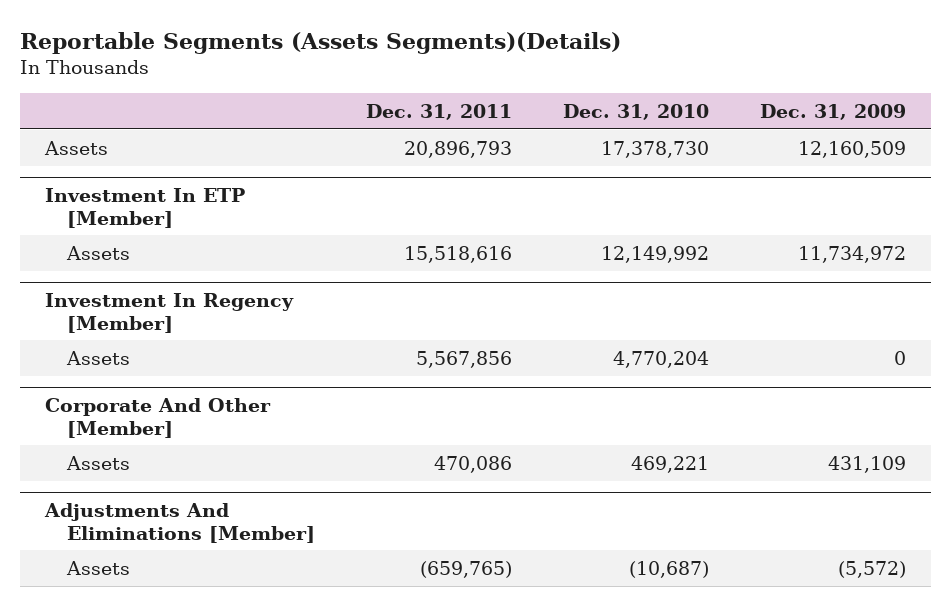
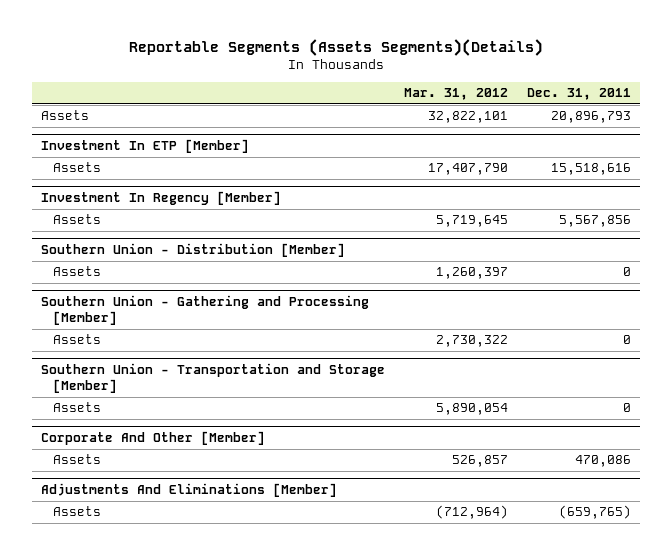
[562,103,709,120] Dec. 31, 2010 -> none
[759,103,906,120] Dec. 31, 2009 -> none
none -> [404,88,509,101] Mar. 31, 2012
none -> [41,243,346,258] Southern Union - Distribution [Member]
none -> [52,266,101,277] Assets
none -> [41,295,370,326] Southern Union - Gathering and Processing [Member]
none -> [52,334,101,345] Assets
none -> [41,363,386,394] Southern Union - Transportation and Storage [Member]
none -> [52,402,101,413] Assets

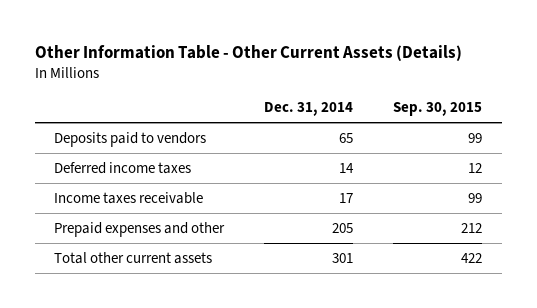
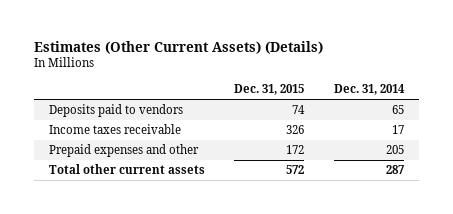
[34,44,462,61] Other Information Table - Other Current Assets (Details) -> [33,40,323,54] Estimates (Other Current Assets) (Details)
[393,102,483,117] Sep. 30, 2015 -> none
none -> [234,84,305,96] Dec. 31, 2015
[54,161,192,174] Deferred income taxes -> none
[332,252,354,263] 301 -> [385,165,405,175] 287

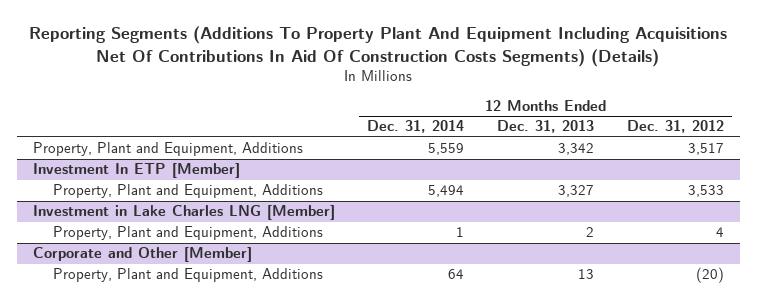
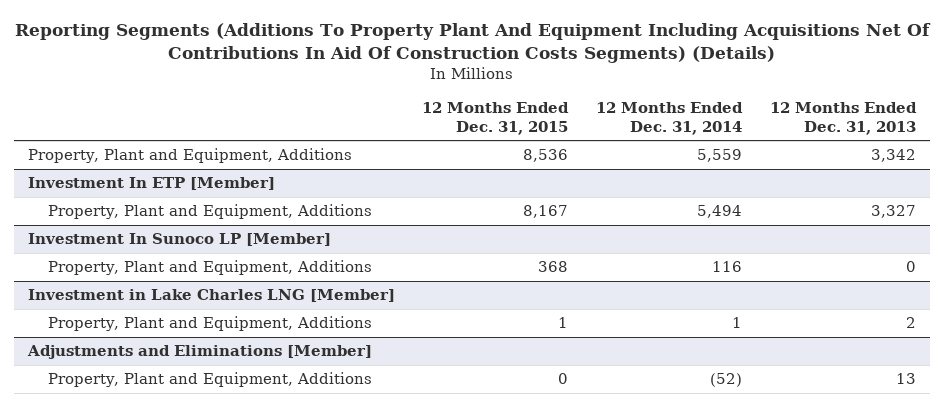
[626,120,724,134] Dec. 31, 2012 -> none
none -> [422,102,570,135] 12 Months Ended Dec. 31, 2015
none -> [27,233,331,247] Investment In Sunoco LP [Member]
none -> [47,260,372,276] Property, Plant and Equipment, Additions
[32,247,252,263] Corporate and Other [Member] -> none
none -> [26,345,372,360] Adjustments and Eliminations [Member]
[448,269,465,280] 64 -> [710,373,743,388] (52)

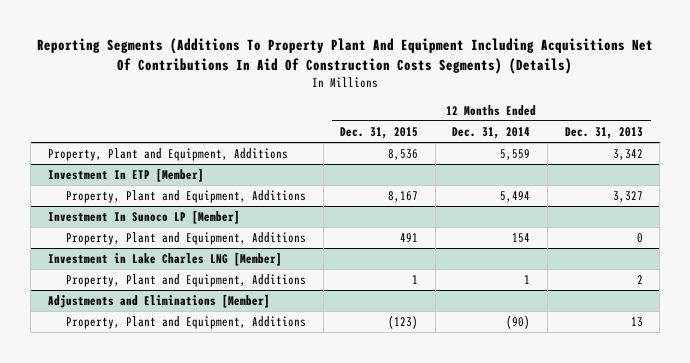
[538,261,569,273] 368 -> [400,233,419,243] 491
[712,261,743,273] 116 -> [512,233,531,244] 154
[558,373,569,385] 0 -> [388,315,419,330] (123)
[710,373,743,388] (52) -> [506,315,531,330] (90)

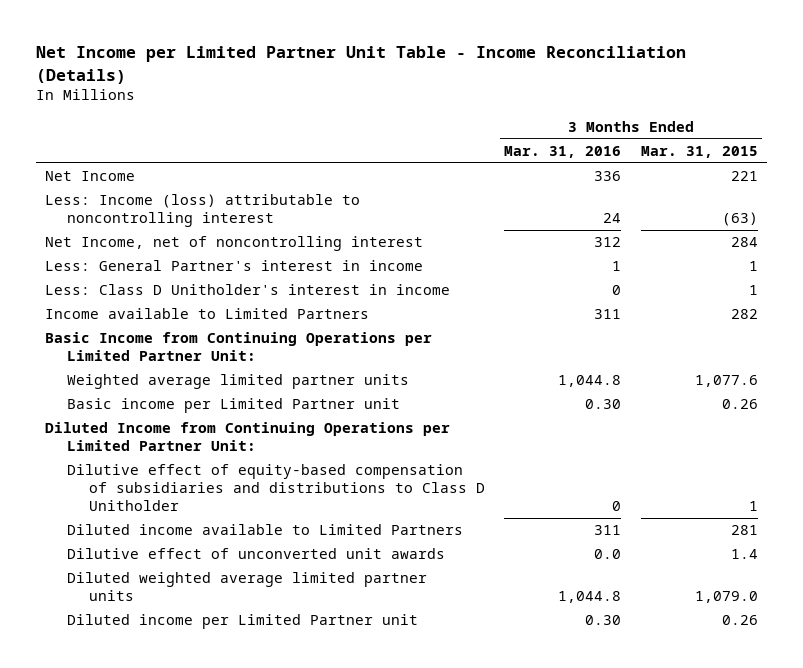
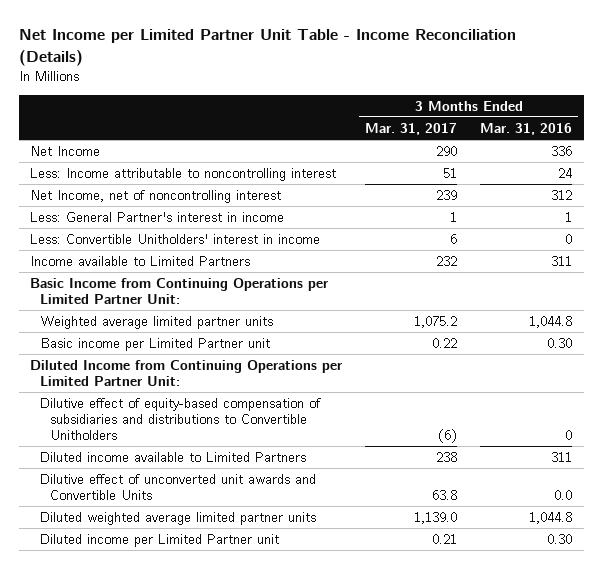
[640,146,758,159] Mar. 31, 2015 -> none
none -> [365,122,458,135] Mar. 31, 2017
[45,194,361,228] Less: Income (loss) attributable to noncontrolling interest -> [30,167,337,181] Less: Income attributable to noncontrolling interest
[45,284,451,296] Less: Class D Unitholder's interest in income -> [30,233,321,244] Less: Convertible Unitholders' interest in income
[67,464,486,512] Dilutive effect of equity-based compensation of subsidiaries and distributions to Class D Unitholder -> [40,397,322,441] Dilutive effect of equity-based compensation of subsidiaries and distributions to Convertible Unitholders
[67,548,446,560] Dilutive effect of unconverted unit awards -> [40,473,317,501] Dilutive effect of unconverted unit awards and Convertible Units

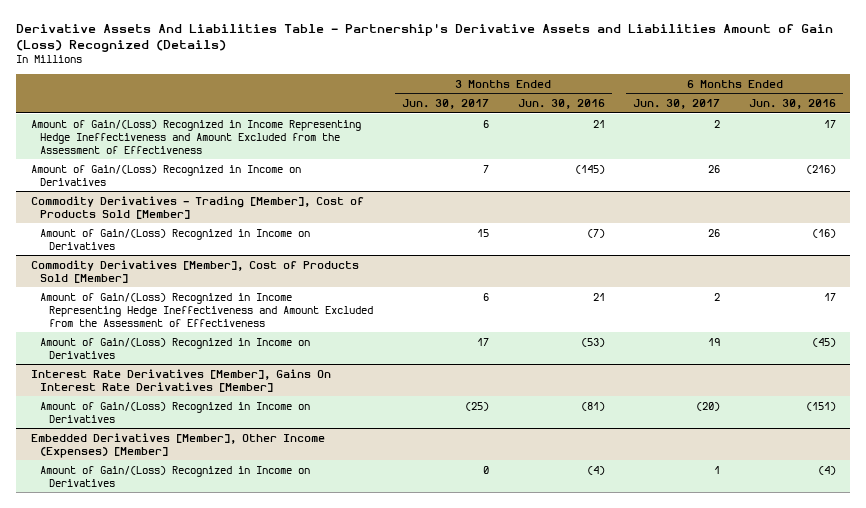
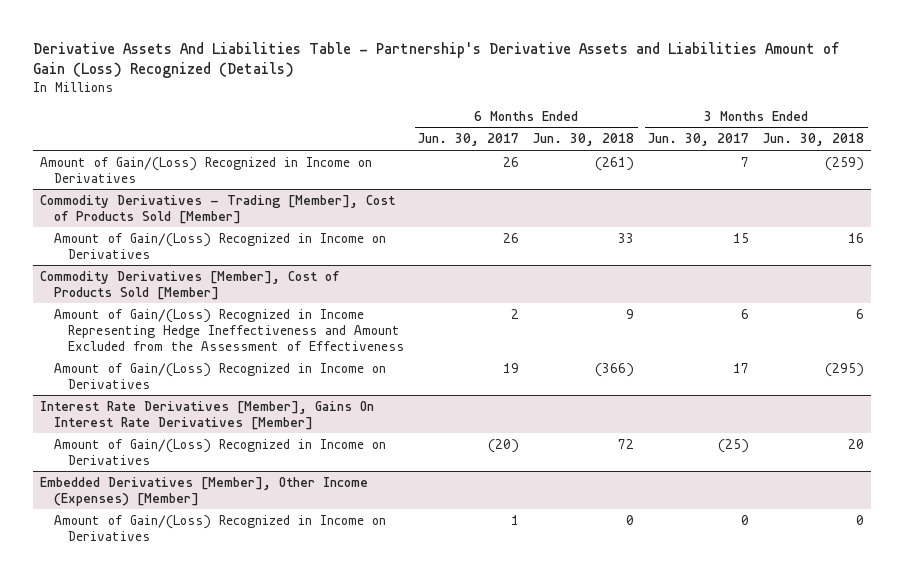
[517,99,605,110] Jun. 30, 2016 -> none
[748,99,836,110] Jun. 30, 2016 -> none
none -> [533,133,635,147] Jun. 30, 2018
none -> [763,133,865,147] Jun. 30, 2018
[30,119,361,154] Amount of Gain/(Loss) Recognized in Income Representing Hedge Ineffectiveness and Amount Excluded from the Assessment of Effectiveness -> none

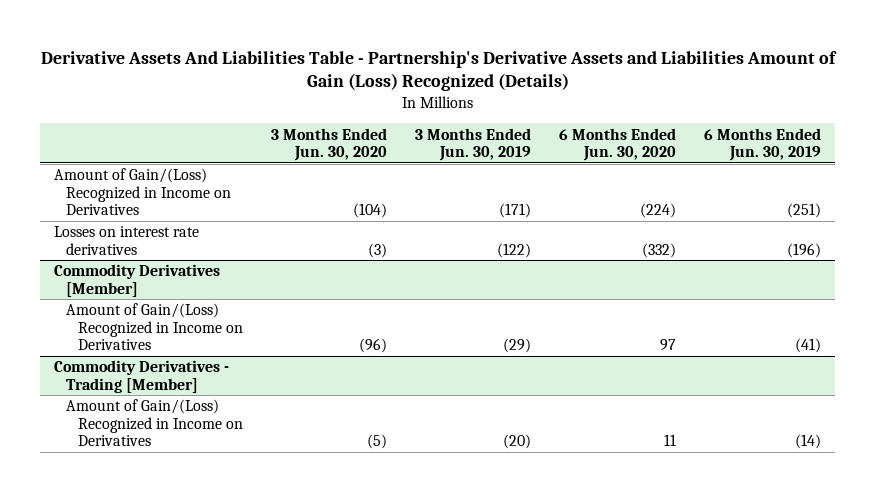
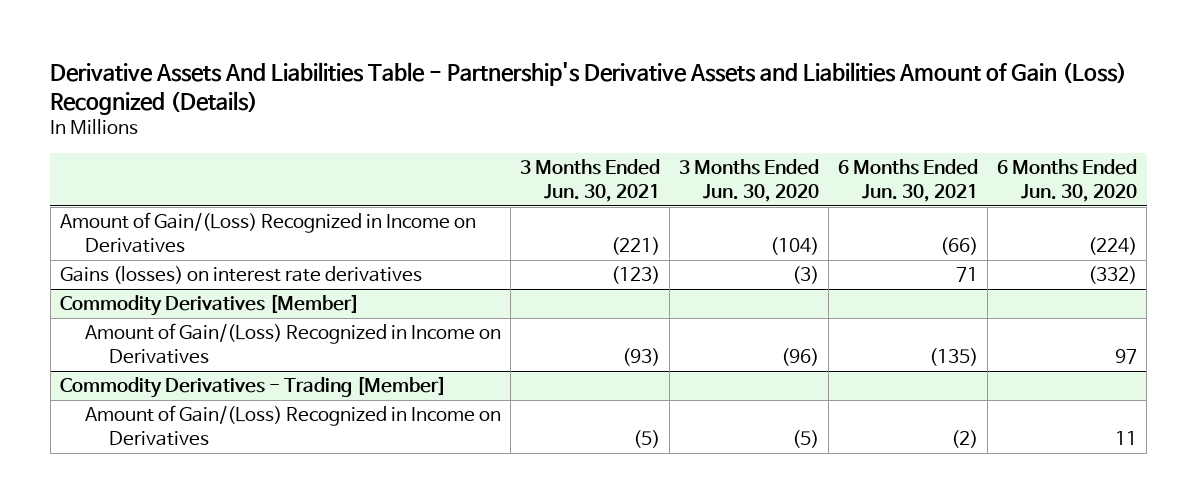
[415,127,532,162] 3 Months Ended Jun. 30, 2019 -> none
[704,127,822,162] 6 Months Ended Jun. 30, 2019 -> none
none -> [519,159,660,203] 3 Months Ended Jun. 30, 2021
none -> [837,159,978,203] 6 Months Ended Jun. 30, 2021
[53,226,199,255] Losses on interest rate derivatives -> [59,266,422,285] Gains (losses) on interest rate derivatives

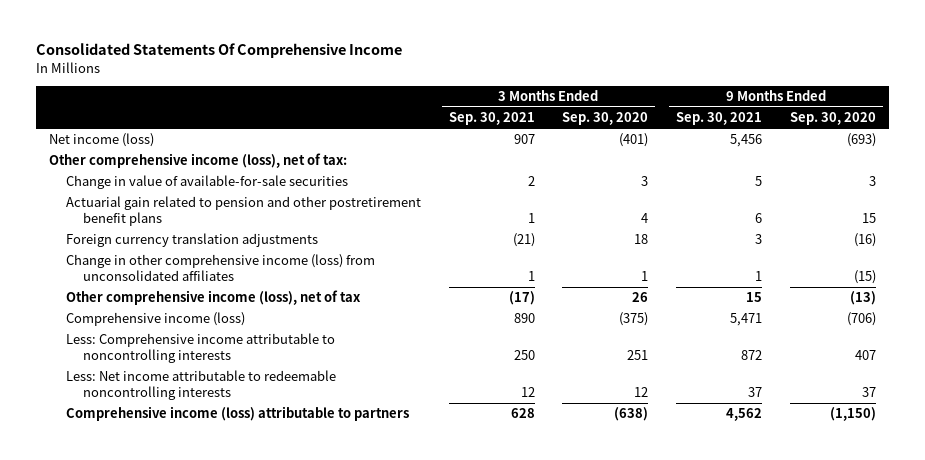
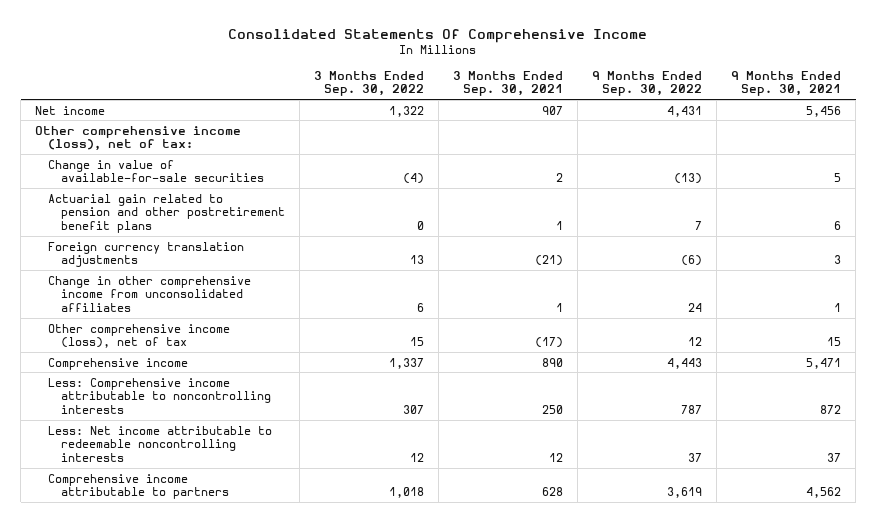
[562,112,649,126] Sep. 30, 2020 -> none
[789,112,876,126] Sep. 30, 2020 -> none
none -> [313,70,424,97] 3 Months Ended Sep. 30, 2022
none -> [592,70,703,97] 9 Months Ended Sep. 30, 2022
[49,133,155,148] Net income (loss) -> [35,105,106,115] Net income
[66,254,376,281] Change in other comprehensive income (loss) from unconsolidated affiliates -> [48,275,252,313] Change in other comprehensive income from unconsolidated affiliates
[66,312,246,327] Comprehensive income (loss) -> [48,357,189,370] Comprehensive income
[66,406,410,422] Comprehensive income (loss) attributable to partners -> [48,473,229,500] Comprehensive income attributable to partners

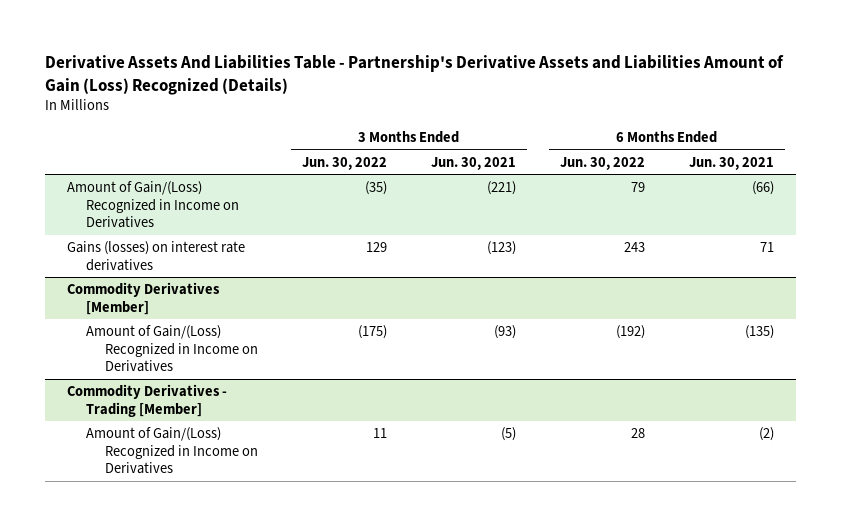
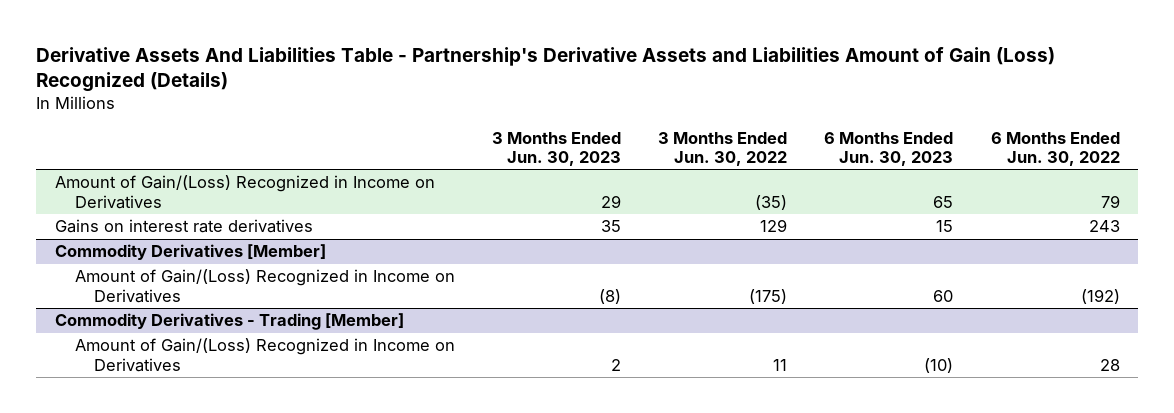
[430,156,516,170] Jun. 30, 2021 -> none
[688,156,774,170] Jun. 30, 2021 -> none
none -> [491,131,621,166] 3 Months Ended Jun. 30, 2023
none -> [824,131,954,166] 6 Months Ended Jun. 30, 2023
[67,241,246,271] Gains (losses) on interest rate derivatives -> [54,219,313,234] Gains on interest rate derivatives

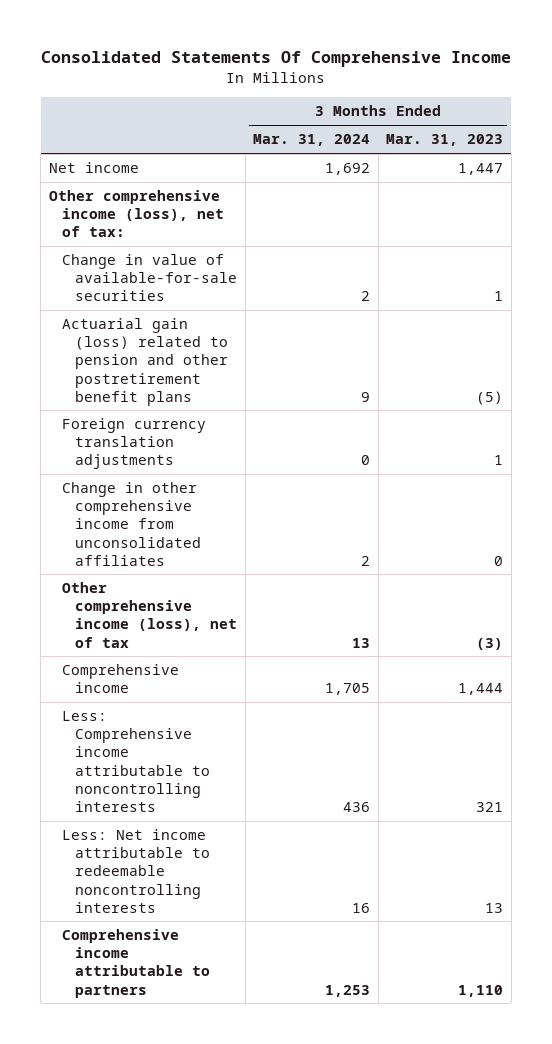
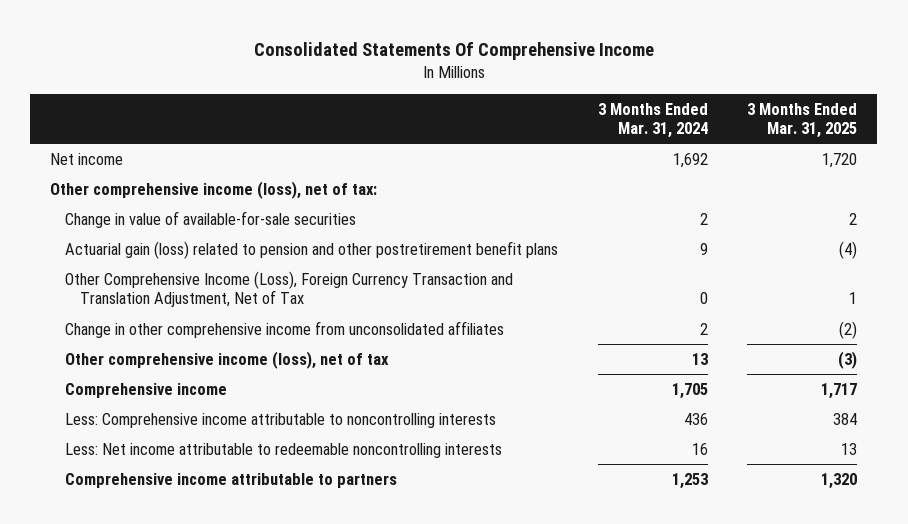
[386,134,504,147] Mar. 31, 2023 -> none
none -> [747,102,858,139] 3 Months Ended Mar. 31, 2025
[62,418,207,470] Foreign currency translation adjustments -> none
none -> [64,270,513,308] Other Comprehensive Income (Loss), Foreign Currency Transaction and Translation Adjustment, Net of Tax

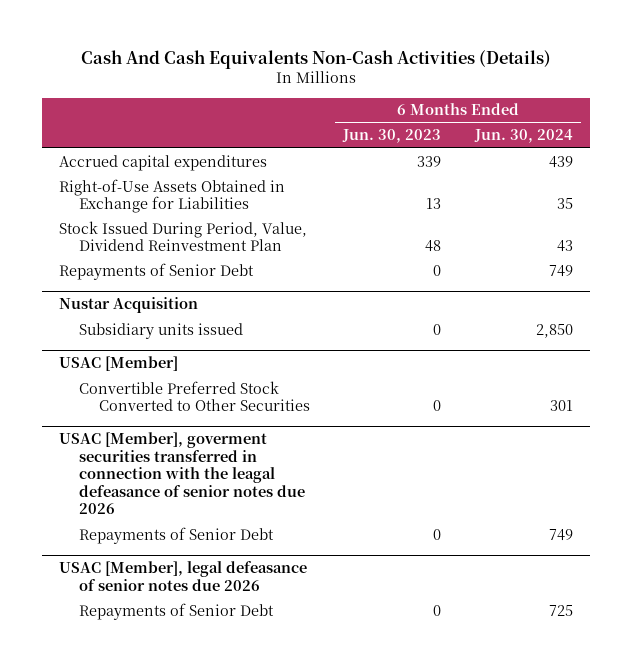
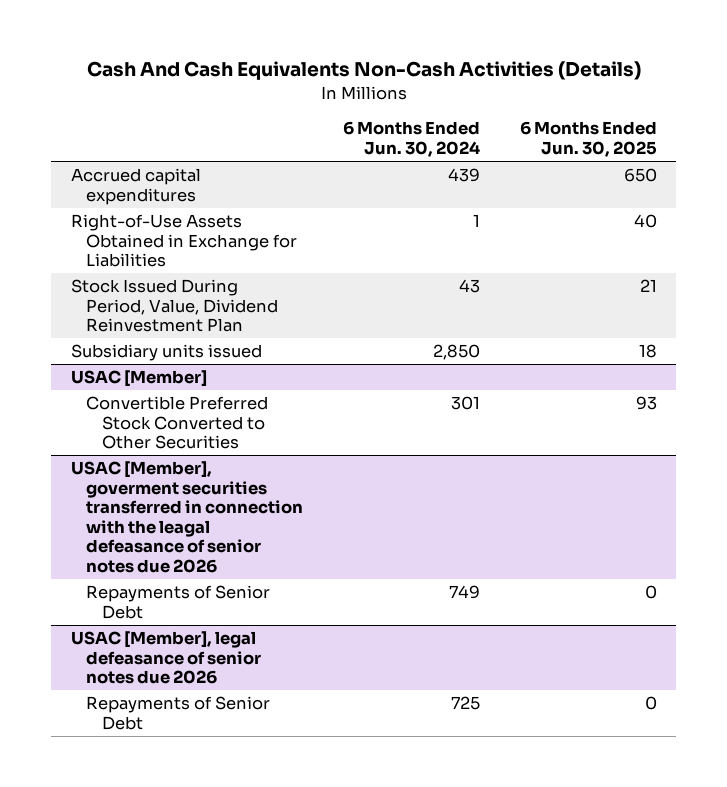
[342,129,442,144] Jun. 30, 2023 -> none
none -> [519,121,657,158] 6 Months Ended Jun. 30, 2025
[556,198,573,210] 35 -> [473,214,481,228] 1
[58,262,254,280] Repayments of Senior Debt -> none
[58,297,198,314] Nustar Acquisition -> none

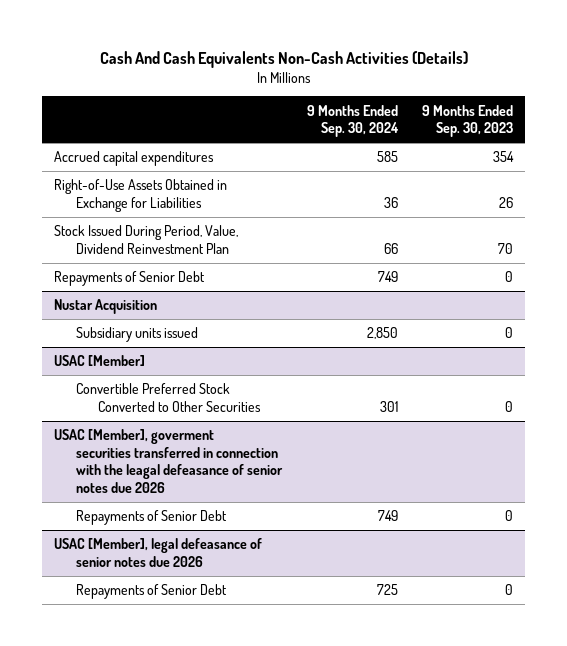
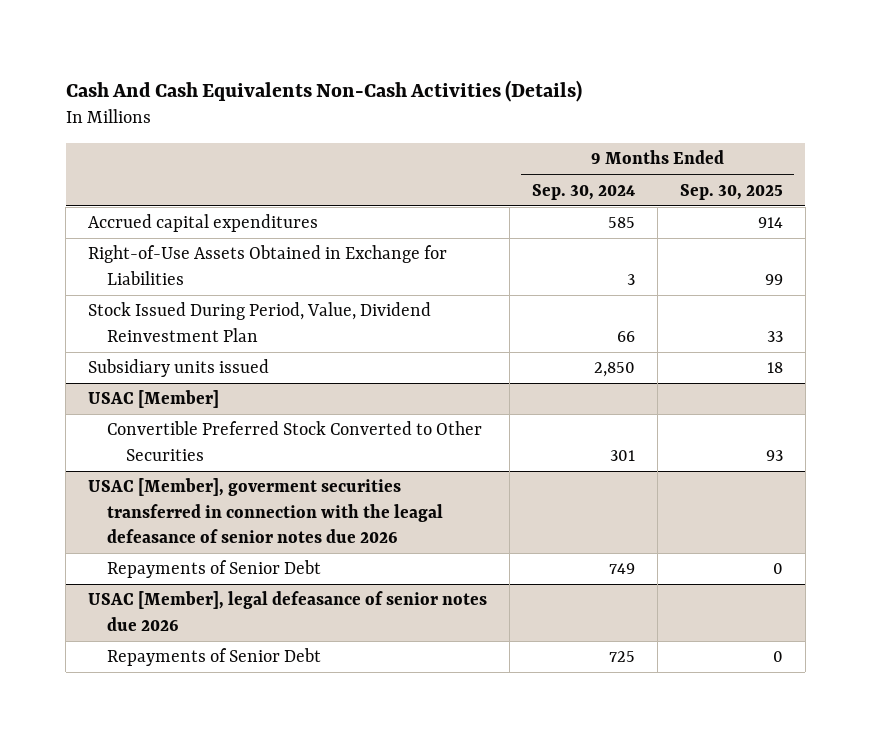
[421,104,513,138] 9 Months Ended Sep. 30, 2023 -> none
none -> [679,183,783,200] Sep. 30, 2025
[383,196,398,208] 36 -> [627,273,636,285] 3
[54,271,206,287] Repayments of Senior Debt -> none
[54,299,158,315] Nustar Acquisition -> none

